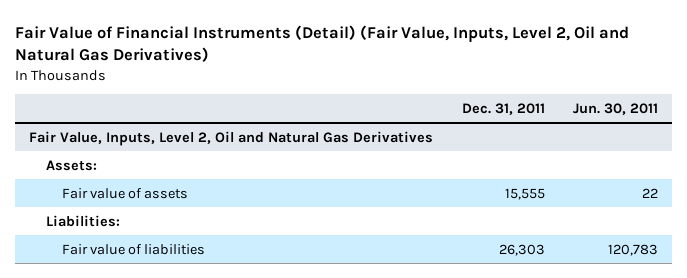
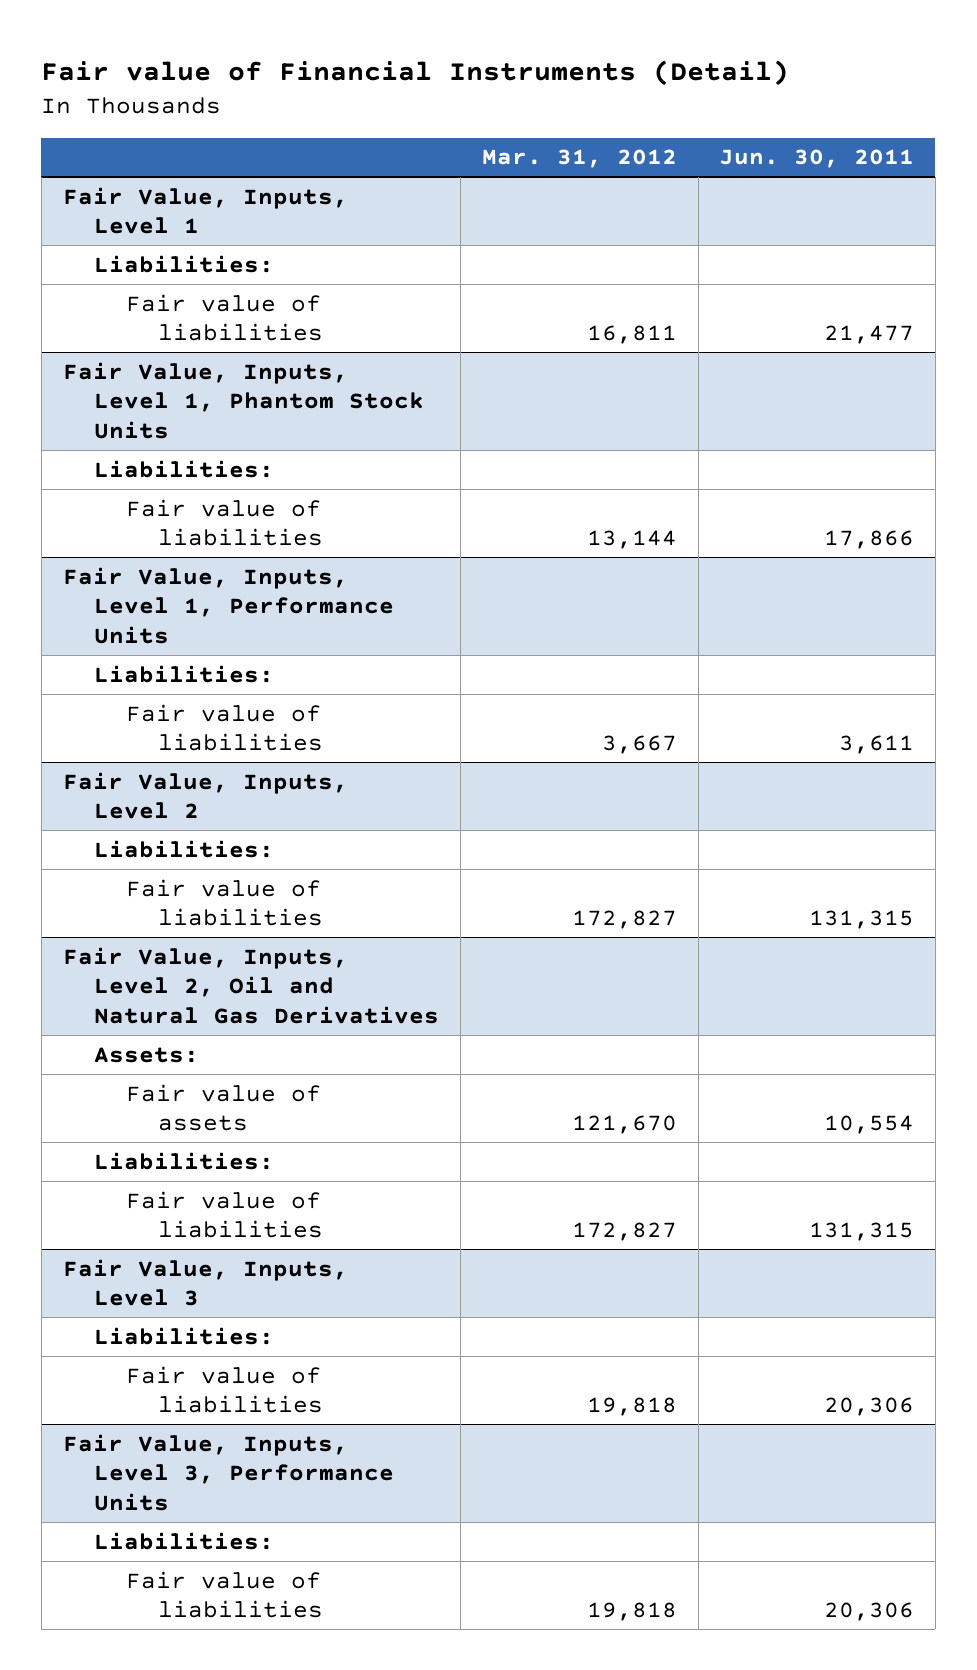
[15,24,630,63] Fair Value of Financial Instruments (Detail) (Fair Value, Inputs, Level 2, Oil and Natural Gas Derivatives) -> [41,59,790,86] Fair value of Financial Instruments (Detail)
[461,102,545,115] Dec. 31, 2011 -> none
none -> [481,149,677,169] Mar. 31, 2012
none -> [62,186,348,235] Fair Value, Inputs, Level 1
none -> [94,254,275,273] Liabilities:
none -> [126,293,324,342] Fair value of liabilities
none -> [62,361,425,439] Fair Value, Inputs, Level 1, Phantom Stock Units
none -> [94,459,275,478] Liabilities:
none -> [126,498,324,547] Fair value of liabilities
none -> [62,566,395,644] Fair Value, Inputs, Level 1, Performance Units
none -> [94,664,275,683] Liabilities:
none -> [126,703,324,752] Fair value of liabilities
none -> [62,771,348,820] Fair Value, Inputs, Level 2
none -> [94,839,275,858] Liabilities:
none -> [126,878,324,927] Fair value of liabilities
[641,187,658,198] 22 -> [824,1115,915,1135] 10,554
[607,243,658,256] 120,783 -> [809,1222,915,1242] 131,315
none -> [62,1258,348,1307] Fair Value, Inputs, Level 3
none -> [94,1326,275,1345] Liabilities:
none -> [126,1365,324,1414] Fair value of liabilities
none -> [62,1433,395,1511] Fair Value, Inputs, Level 3, Performance Units
none -> [94,1531,275,1550] Liabilities:
none -> [126,1570,324,1619] Fair value of liabilities

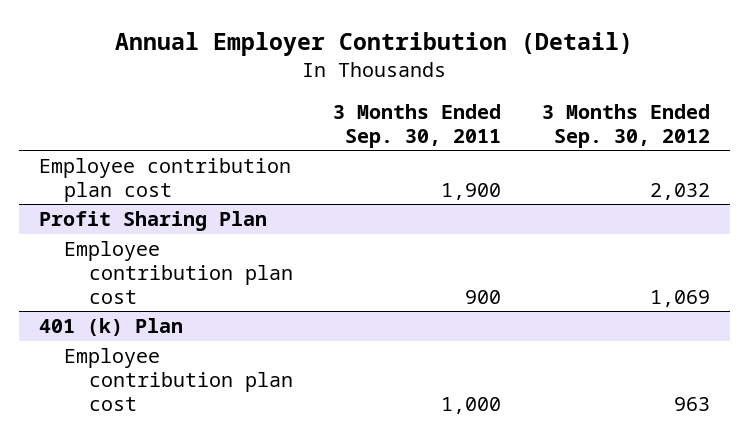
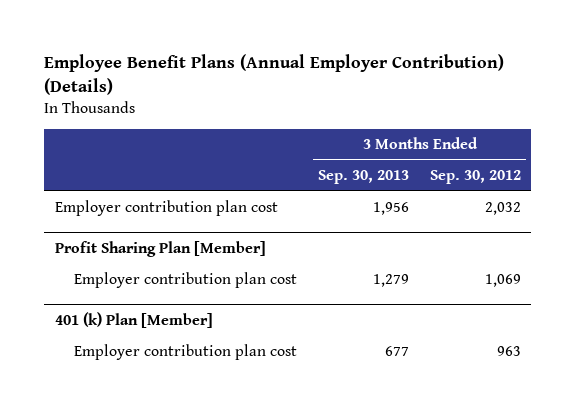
[115,31,634,56] Annual Employer Contribution (Detail) -> [44,54,505,96] Employee Benefit Plans (Annual Employer Contribution) (Details)
[333,103,502,148] 3 Months Ended Sep. 30, 2011 -> none
none -> [318,170,410,185] Sep. 30, 2013
[38,158,291,202] Employee contribution plan cost -> [54,200,278,217] Employer contribution plan cost
[38,211,267,232] Profit Sharing Plan -> [54,240,266,257] Profit Sharing Plan [Member]
[63,241,293,304] Employee contribution plan cost -> [74,272,298,289] Employer contribution plan cost
[38,318,183,337] 401 (k) Plan -> [54,311,213,328] 401 (k) Plan [Member]
[63,348,293,411] Employee contribution plan cost -> [74,344,298,361] Employer contribution plan cost

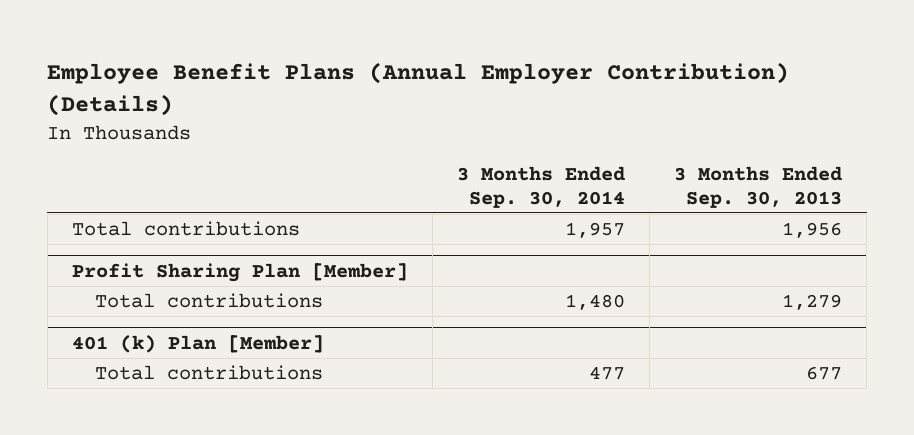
[429,170,521,185] Sep. 30, 2012 -> none
none -> [456,166,625,208] 3 Months Ended Sep. 30, 2014
[54,200,278,217] Employer contribution plan cost -> [71,220,300,236] Total contributions
[74,272,298,289] Employer contribution plan cost -> [95,292,324,308] Total contributions
[74,344,298,361] Employer contribution plan cost -> [95,364,324,380] Total contributions

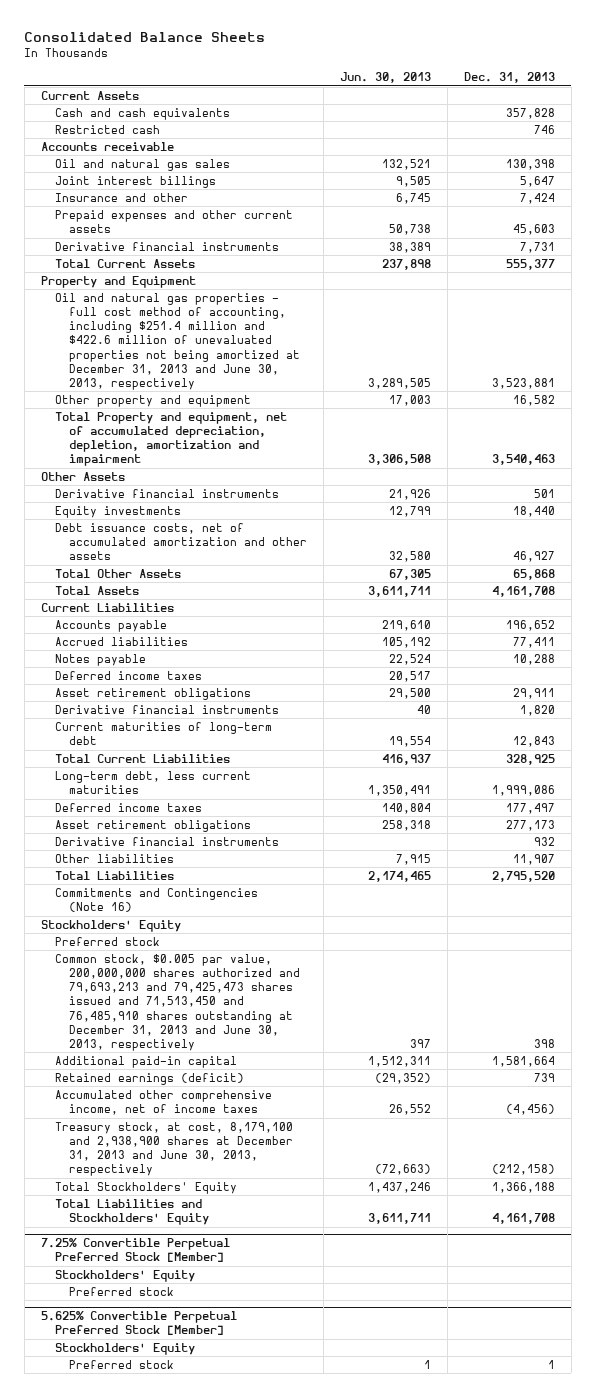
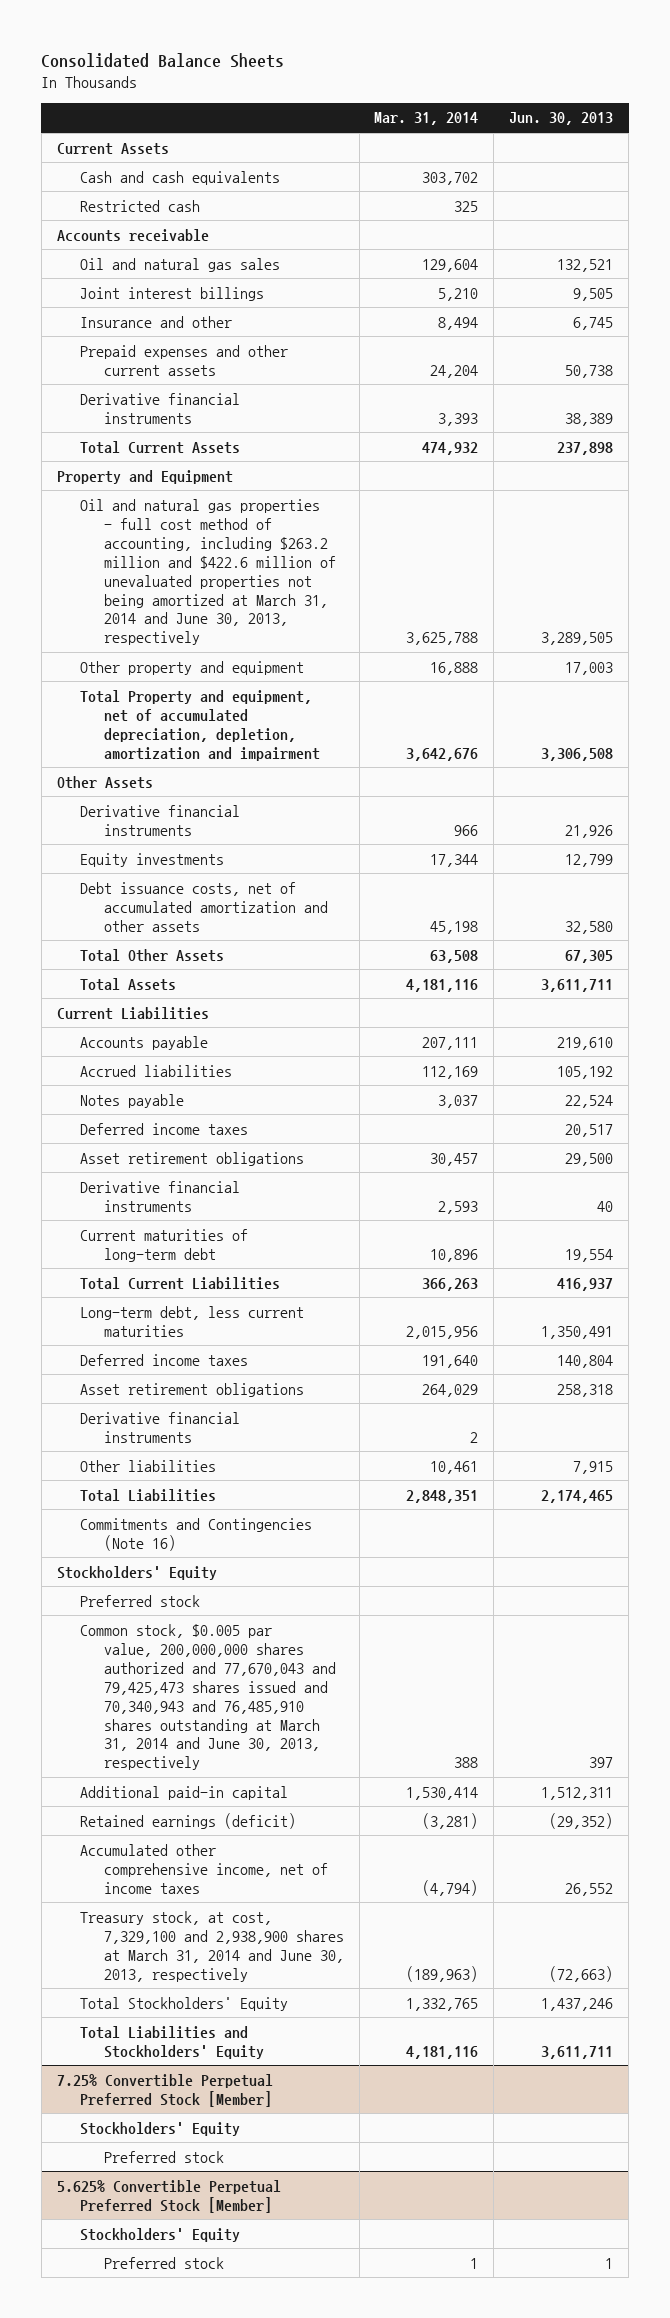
[463,72,555,84] Dec. 31, 2013 -> none
none -> [374,112,479,126] Mar. 31, 2014
[55,293,301,390] Oil and natural gas properties - full cost method of accounting, including $251.4 million and $422.6 million of unevaluated properties not being amortized at December 31, 2013 and June 30, 2013, respectively -> [80,498,336,646] Oil and natural gas properties - full cost method of accounting, including $263.2 million and $422.6 million of unevaluated properties not being amortized at March 31, 2014 and June 30, 2013, respectively
[55,954,301,1051] Common stock, $0.005 par value, 200,000,000 shares authorized and 79,693,213 and 79,425,473 shares issued and 71,513,450 and 76,485,910 shares outstanding at December 31, 2013 and June 30, 2013, respectively -> [80,1623,336,1771] Common stock, $0.005 par value, 200,000,000 shares authorized and 77,670,043 and 79,425,473 shares issued and 70,340,943 and 76,485,910 shares outstanding at March 31, 2014 and June 30, 2013, respectively
[55,1122,294,1177] Treasury stock, at cost, 8,179,100 and 2,938,900 shares at December 31, 2013 and June 30, 2013, respectively -> [80,1910,344,1982] Treasury stock, at cost, 7,329,100 and 2,938,900 shares at March 31, 2014 and June 30, 2013, respectively

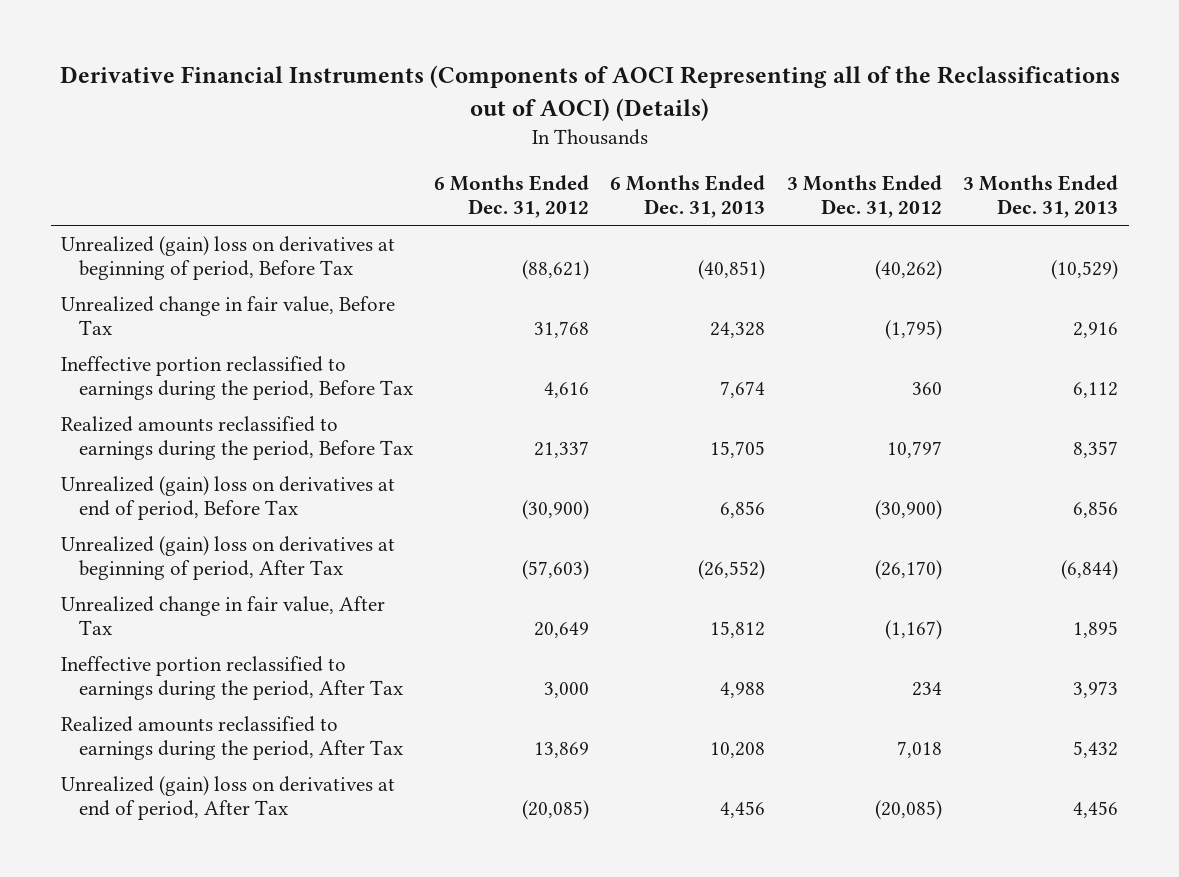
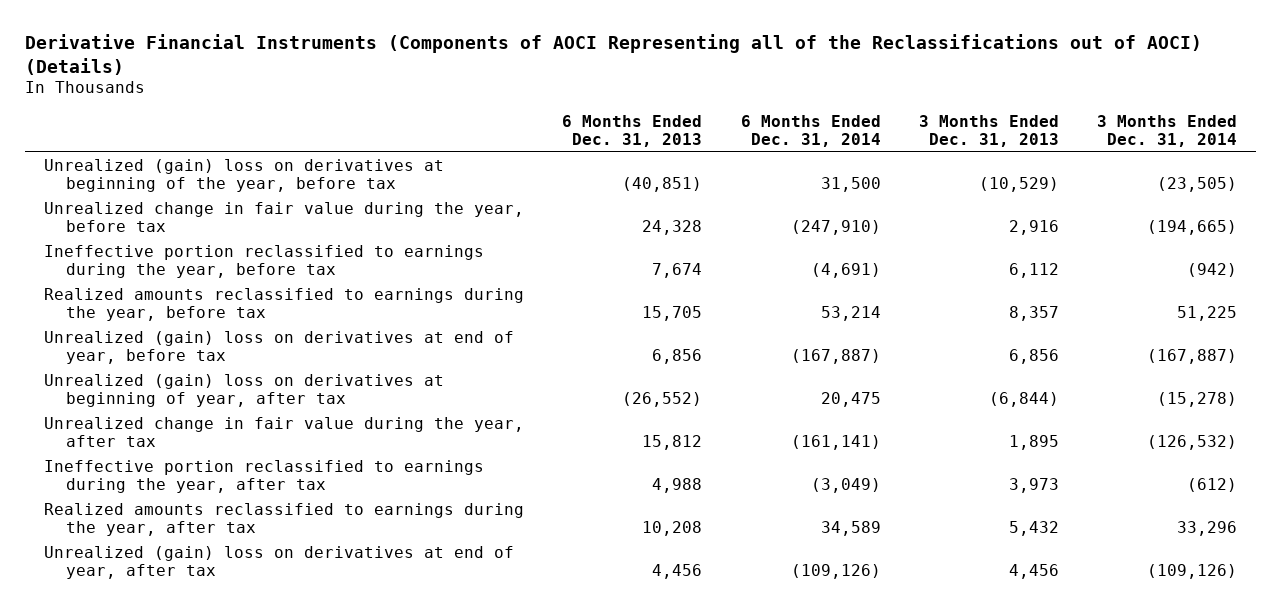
[434,175,590,219] 6 Months Ended Dec. 31, 2012 -> none
[786,175,942,219] 3 Months Ended Dec. 31, 2012 -> none
none -> [740,114,881,147] 6 Months Ended Dec. 31, 2014
none -> [1096,114,1237,147] 3 Months Ended Dec. 31, 2014
[61,235,396,281] Unrealized (gain) loss on derivatives at beginning of period, Before Tax -> [44,159,445,193] Unrealized (gain) loss on derivatives at beginning of the year, before tax
[61,295,396,336] Unrealized change in fair value, Before Tax -> [44,202,525,233] Unrealized change in fair value during the year, before tax
[61,355,413,401] Ineffective portion reclassified to earnings during the period, Before Tax -> [44,245,485,279] Ineffective portion reclassified to earnings during the year, before tax
[61,415,413,461] Realized amounts reclassified to earnings during the period, Before Tax -> [44,288,525,322] Realized amounts reclassified to earnings during the year, before tax
[61,475,396,521] Unrealized (gain) loss on derivatives at end of period, Before Tax -> [44,331,515,365] Unrealized (gain) loss on derivatives at end of year, before tax
[61,535,396,581] Unrealized (gain) loss on derivatives at beginning of period, After Tax -> [44,374,445,408] Unrealized (gain) loss on derivatives at beginning of year, after tax
[61,595,386,636] Unrealized change in fair value, After Tax -> [44,417,525,448] Unrealized change in fair value during the year, after tax
[61,655,403,701] Ineffective portion reclassified to earnings during the period, After Tax -> [44,460,485,494] Ineffective portion reclassified to earnings during the year, after tax
[61,715,403,761] Realized amounts reclassified to earnings during the period, After Tax -> [44,503,525,537] Realized amounts reclassified to earnings during the year, after tax
[61,775,396,821] Unrealized (gain) loss on derivatives at end of period, After Tax -> [44,546,515,580] Unrealized (gain) loss on derivatives at end of year, after tax

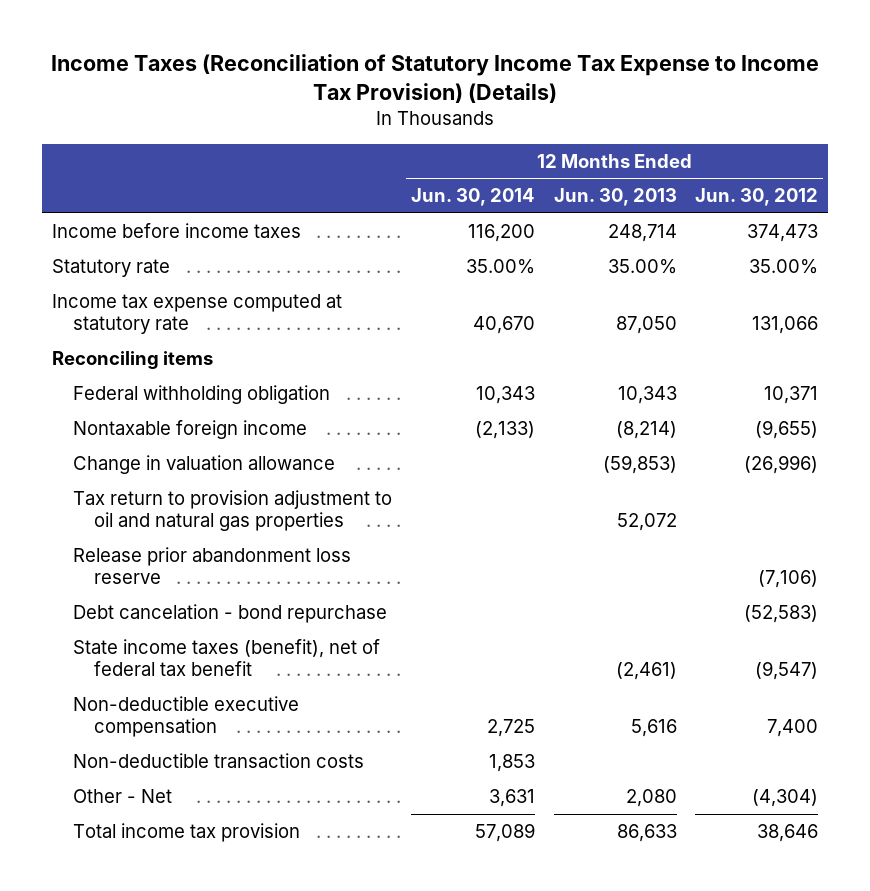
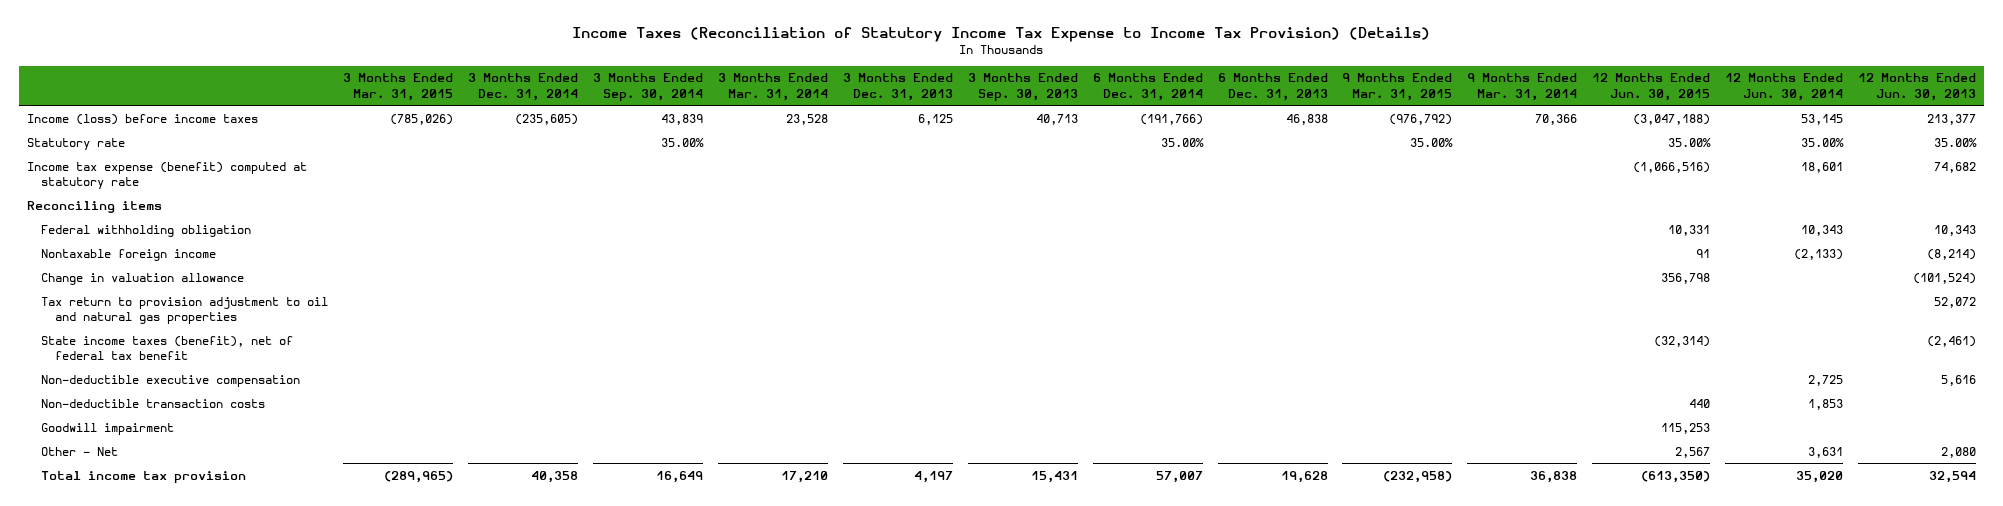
[695,188,819,207] Jun. 30, 2012 -> none
none -> [342,73,453,101] 3 Months Ended Mar. 31, 2015
none -> [467,73,578,101] 3 Months Ended Dec. 31, 2014
none -> [592,73,703,101] 3 Months Ended Sep. 30, 2014
none -> [717,73,828,101] 3 Months Ended Mar. 31, 2014
none -> [842,73,953,101] 3 Months Ended Dec. 31, 2013
none -> [967,73,1078,101] 3 Months Ended Sep. 30, 2013
none -> [1092,73,1203,101] 6 Months Ended Dec. 31, 2014
none -> [1217,73,1328,101] 6 Months Ended Dec. 31, 2013
none -> [1342,73,1453,101] 9 Months Ended Mar. 31, 2015
none -> [1467,73,1578,101] 9 Months Ended Mar. 31, 2014
none -> [1592,73,1711,101] 12 Months Ended Jun. 30, 2015
[51,223,301,239] Income before income taxes -> [26,113,258,125] Income (loss) before income taxes
[467,224,535,243] 116,200 -> [1801,113,1844,125] 53,145
[607,224,677,243] 248,714 -> [1927,113,1977,125] 213,377
[51,294,342,335] Income tax expense computed at statutory rate -> [26,161,307,189] Income tax expense (benefit) computed at statutory rate
[472,316,535,335] 40,670 -> [1801,161,1844,173] 18,601
[615,316,677,335] 87,050 -> [1934,161,1977,173] 74,682
[602,455,677,475] (59,853) -> [1913,272,1977,284] (101,524)
[72,547,351,585] Release prior abandonment loss reserve -> none
[72,604,387,624] Debt cancelation - bond repurchase -> none
none -> [40,422,174,435] Goodwill impairment
[474,823,535,843] 57,089 -> [1796,470,1844,483] 35,020
[616,824,677,843] 86,633 -> [1929,470,1977,483] 32,594

